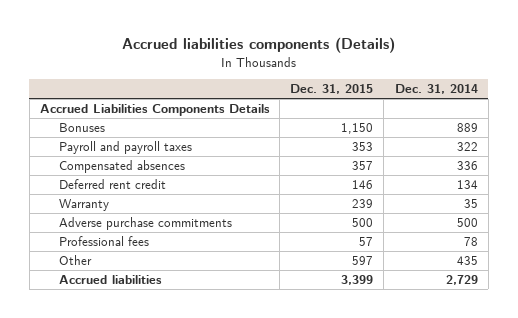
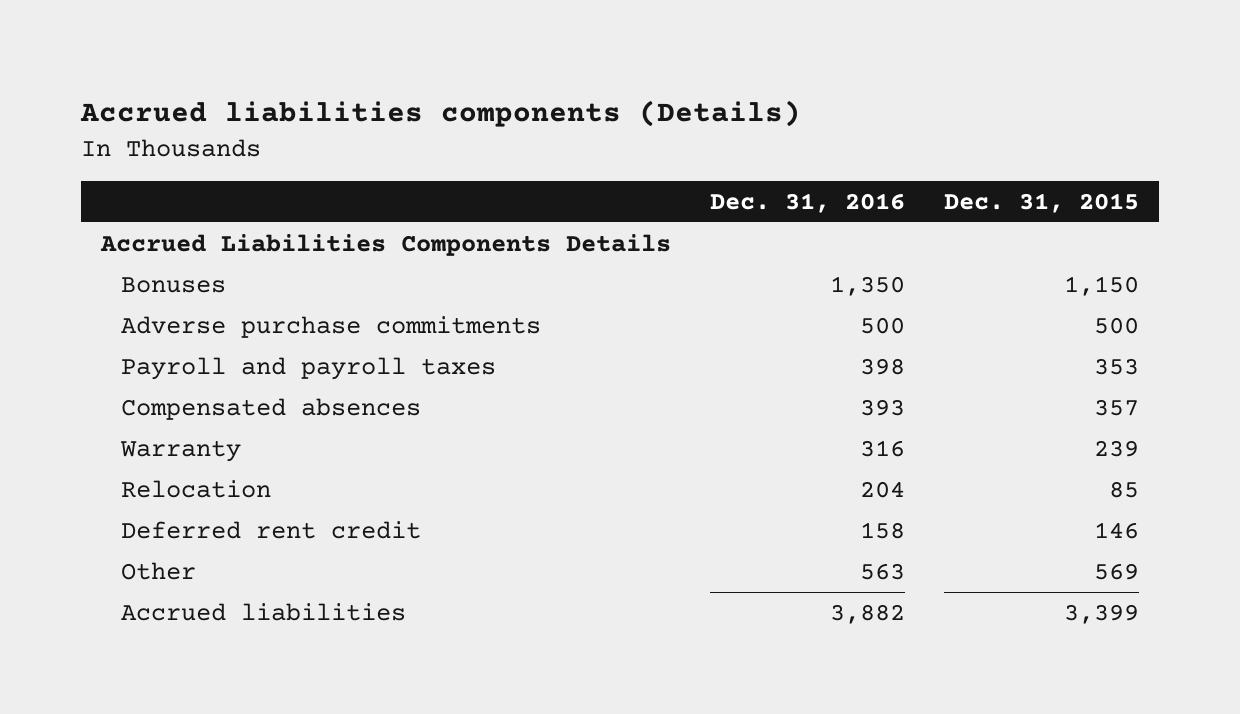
[394,84,478,95] Dec. 31, 2014 -> none
none -> [710,193,906,214] Dec. 31, 2016
[58,216,232,230] Adverse purchase commitments -> [120,315,541,338] Adverse purchase commitments
[58,235,149,246] Professional fees -> none
none -> [120,479,271,498] Relocation
[58,178,166,189] Deferred rent credit -> [120,520,421,539] Deferred rent credit
[352,255,374,265] 597 -> [1094,562,1140,580] 569

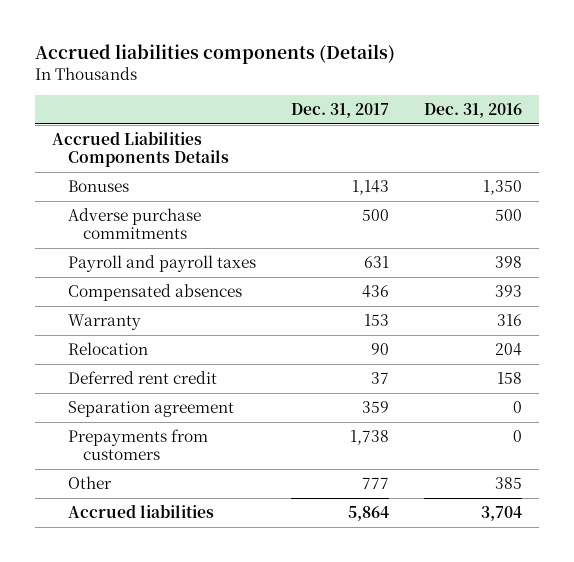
[944,193,1140,214] Dec. 31, 2015 -> none
none -> [290,103,389,119] Dec. 31, 2017
none -> [67,401,234,418] Separation agreement
none -> [67,429,208,460] Prepayments from customers
[860,562,906,580] 563 -> [494,477,522,490] 385
[830,603,906,624] 3,882 -> [480,506,522,522] 3,704

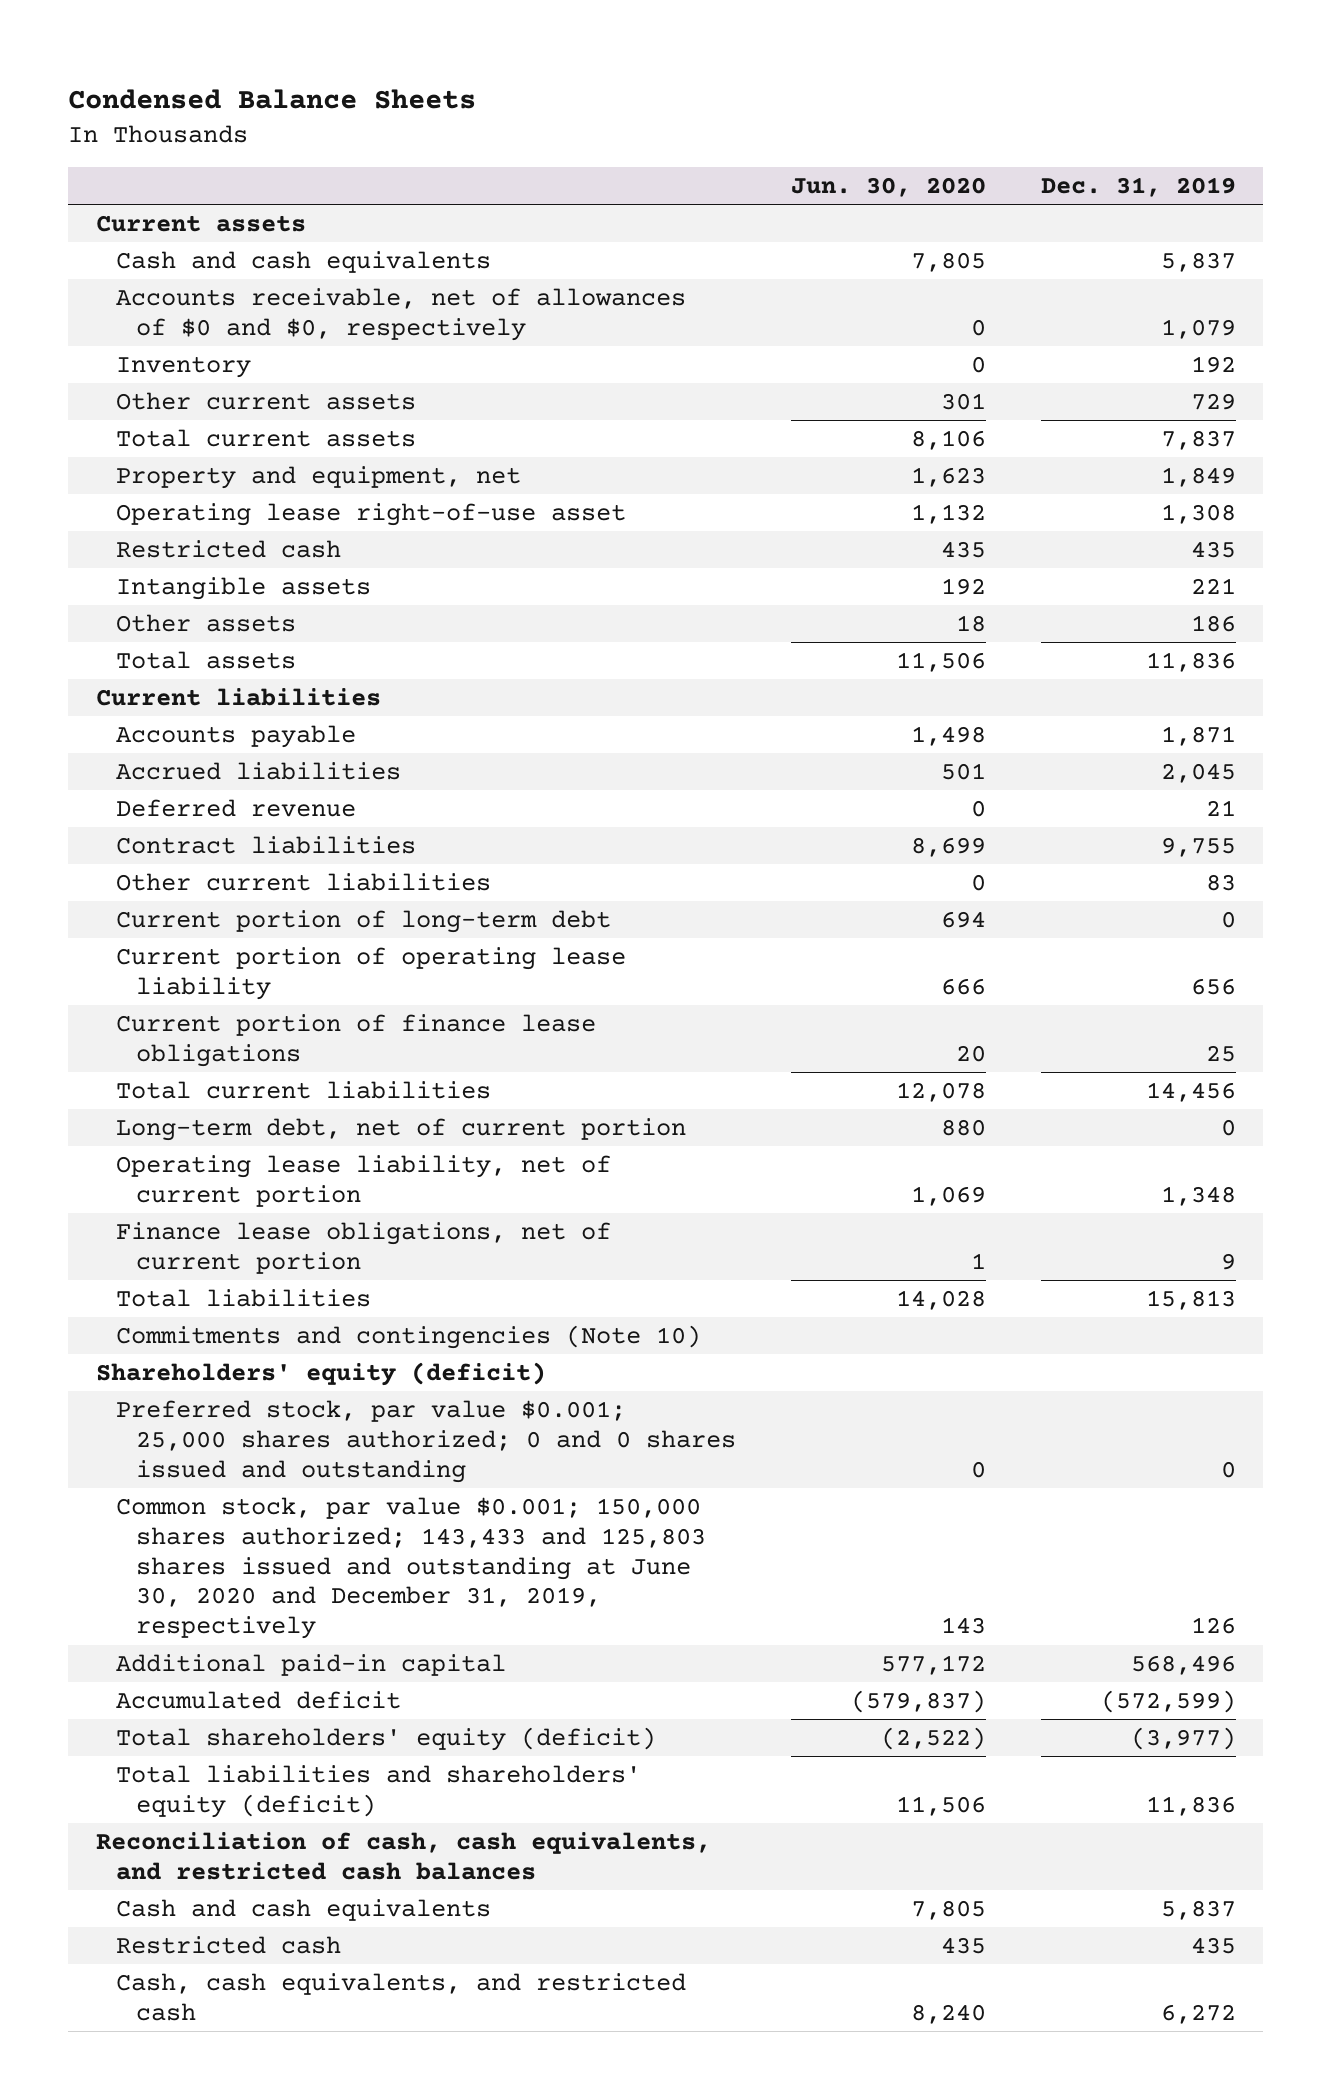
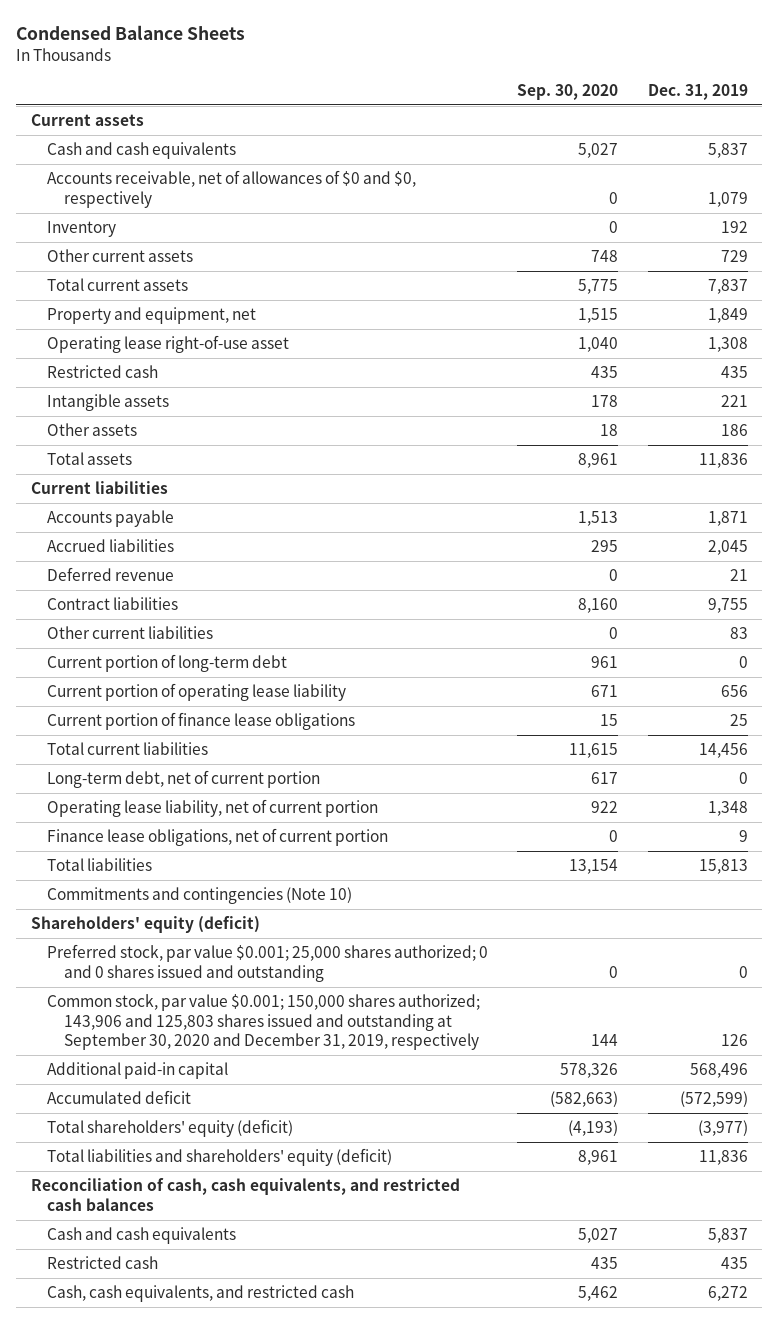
[790,176,986,197] Jun. 30, 2020 -> none
none -> [517,84,619,101] Sep. 30, 2020
[115,1496,706,1640] Common stock, par value $0.001; 150,000 shares authorized; 143,433 and 125,803 shares issued and outstanding at June 30, 2020 and December 31, 2019, respectively -> [47,994,481,1051] Common stock, par value $0.001; 150,000 shares authorized; 143,906 and 125,803 shares issued and outstanding at September 30, 2020 and December 31, 2019, respectively

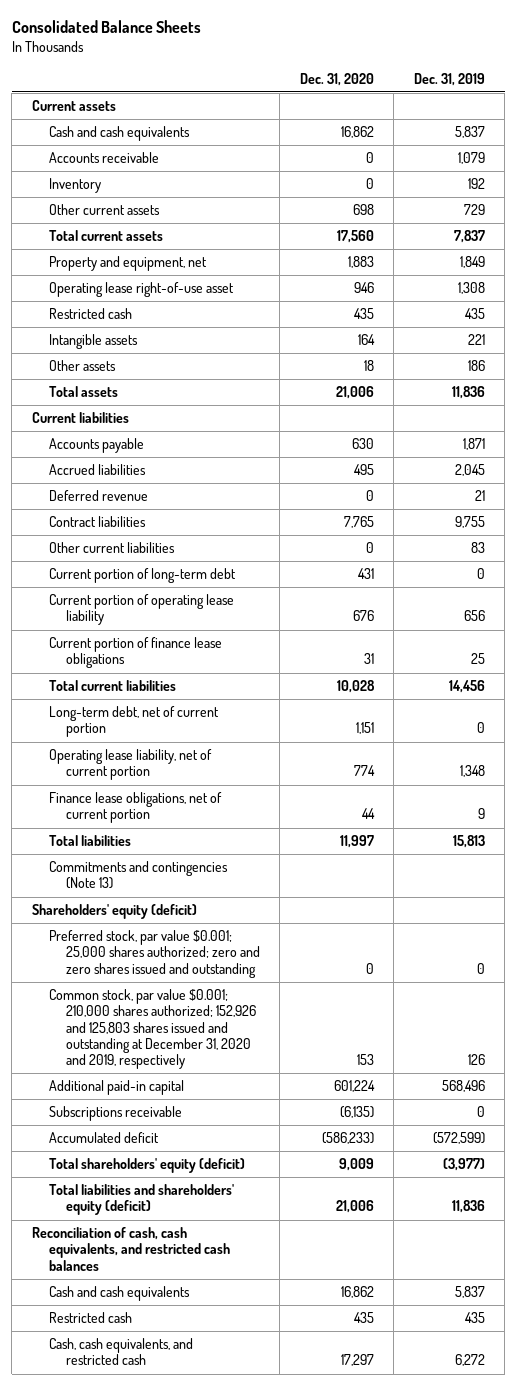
[15,24,245,40] Condensed Balance Sheets -> [11,20,201,34] Consolidated Balance Sheets
[517,84,619,101] Sep. 30, 2020 -> none
none -> [299,72,374,86] Dec. 31, 2020
[47,170,417,208] Accounts receivable, net of allowances of $0 and $0, respectively -> [48,152,159,164] Accounts receivable
[47,887,353,905] Commitments and contingencies (Note 10) -> [48,861,228,890] Commitments and contingencies (Note 13)
[47,944,489,982] Preferred stock, par value $0.001; 25,000 shares authorized; 0 and 0 shares issued and outstanding -> [48,930,260,978] Preferred stock, par value $0.001; 25,000 shares authorized; zero and zero shares issued and outstanding
[47,994,481,1051] Common stock, par value $0.001; 150,000 shares authorized; 143,906 and 125,803 shares issued and outstanding at September 30, 2020 and December 31, 2019, respectively -> [48,989,256,1070] Common stock, par value $0.001; 210,000 shares authorized; 152,926 and 125,803 shares issued and outstanding at December 31, 2020 and 2019, respectively
none -> [48,1106,182,1122] Subscriptions receivable

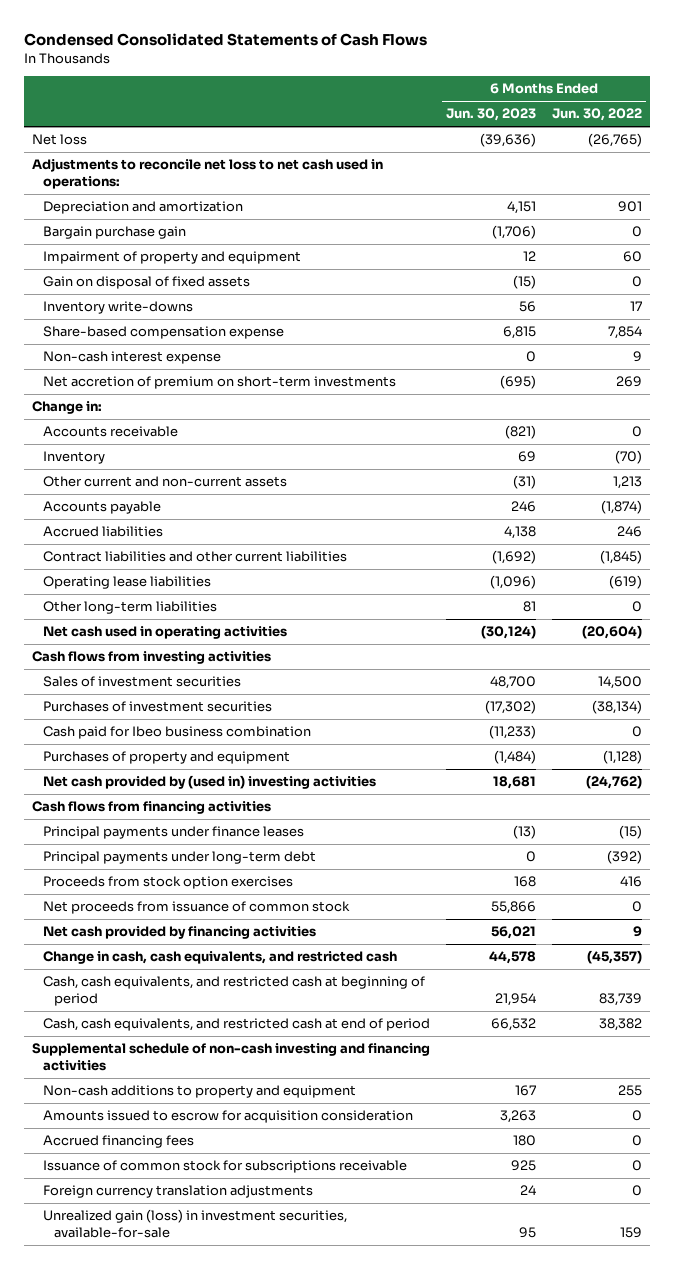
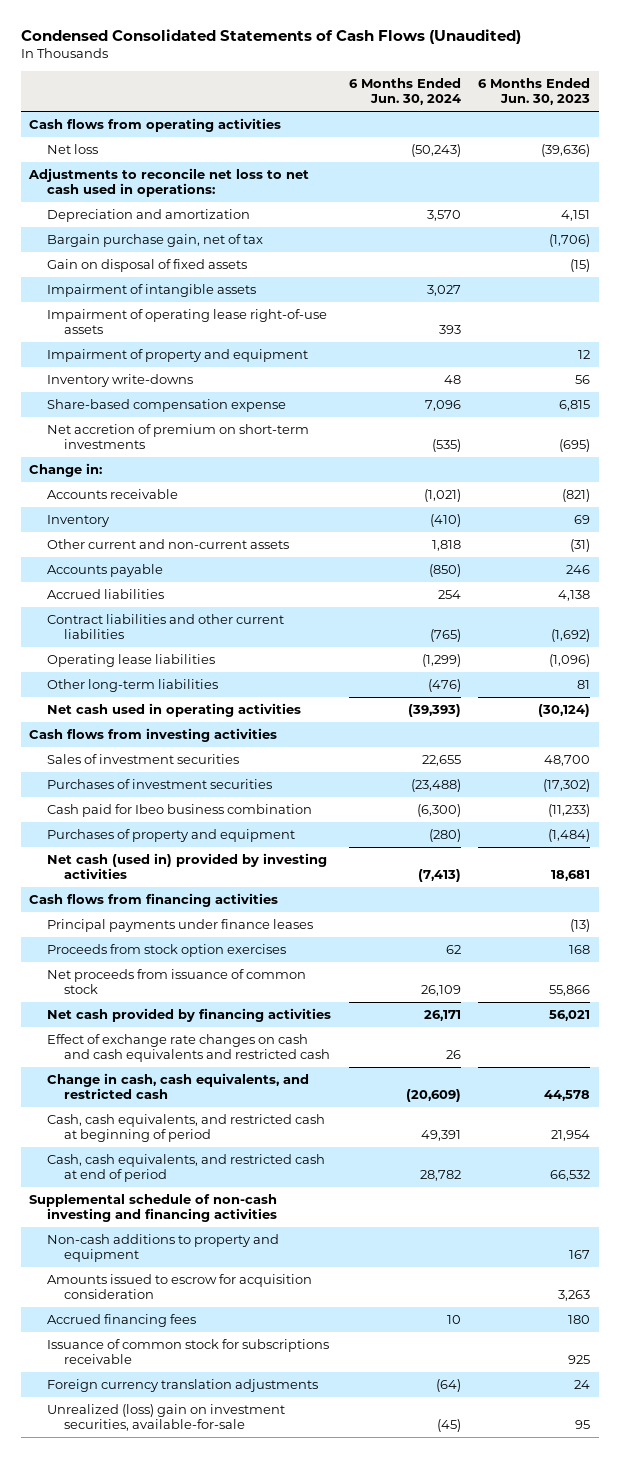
[24,32,428,46] Condensed Consolidated Statements of Cash Flows -> [20,28,521,44] Condensed Consolidated Statements of Cash Flows (Unaudited)
[552,108,643,122] Jun. 30, 2022 -> none
none -> [348,77,461,106] 6 Months Ended Jun. 30, 2024
none -> [29,118,282,133] Cash flows from operating activities
[43,226,187,240] Bargain purchase gain -> [46,234,263,248] Bargain purchase gain, net of tax
none -> [46,284,256,298] Impairment of intangible assets
none -> [46,309,327,335] Impairment of operating lease right-of-use assets
[43,251,302,265] Impairment of property and equipment -> [46,349,308,363] Impairment of property and equipment
[43,351,222,365] Non-cash interest expense -> none
[43,775,377,790] Net cash provided by (used in) investing activities -> [46,853,327,880] Net cash (used in) provided by investing activities
[43,851,317,865] Principal payments under long-term debt -> none
none -> [46,1034,331,1063] Effect of exchange rate changes on cash and cash equivalents and restricted cash
[43,1209,348,1238] Unrealized gain (loss) in investment securities, available-for-sale -> [46,1404,285,1432] Unrealized (loss) gain on investment securities, available-for-sale

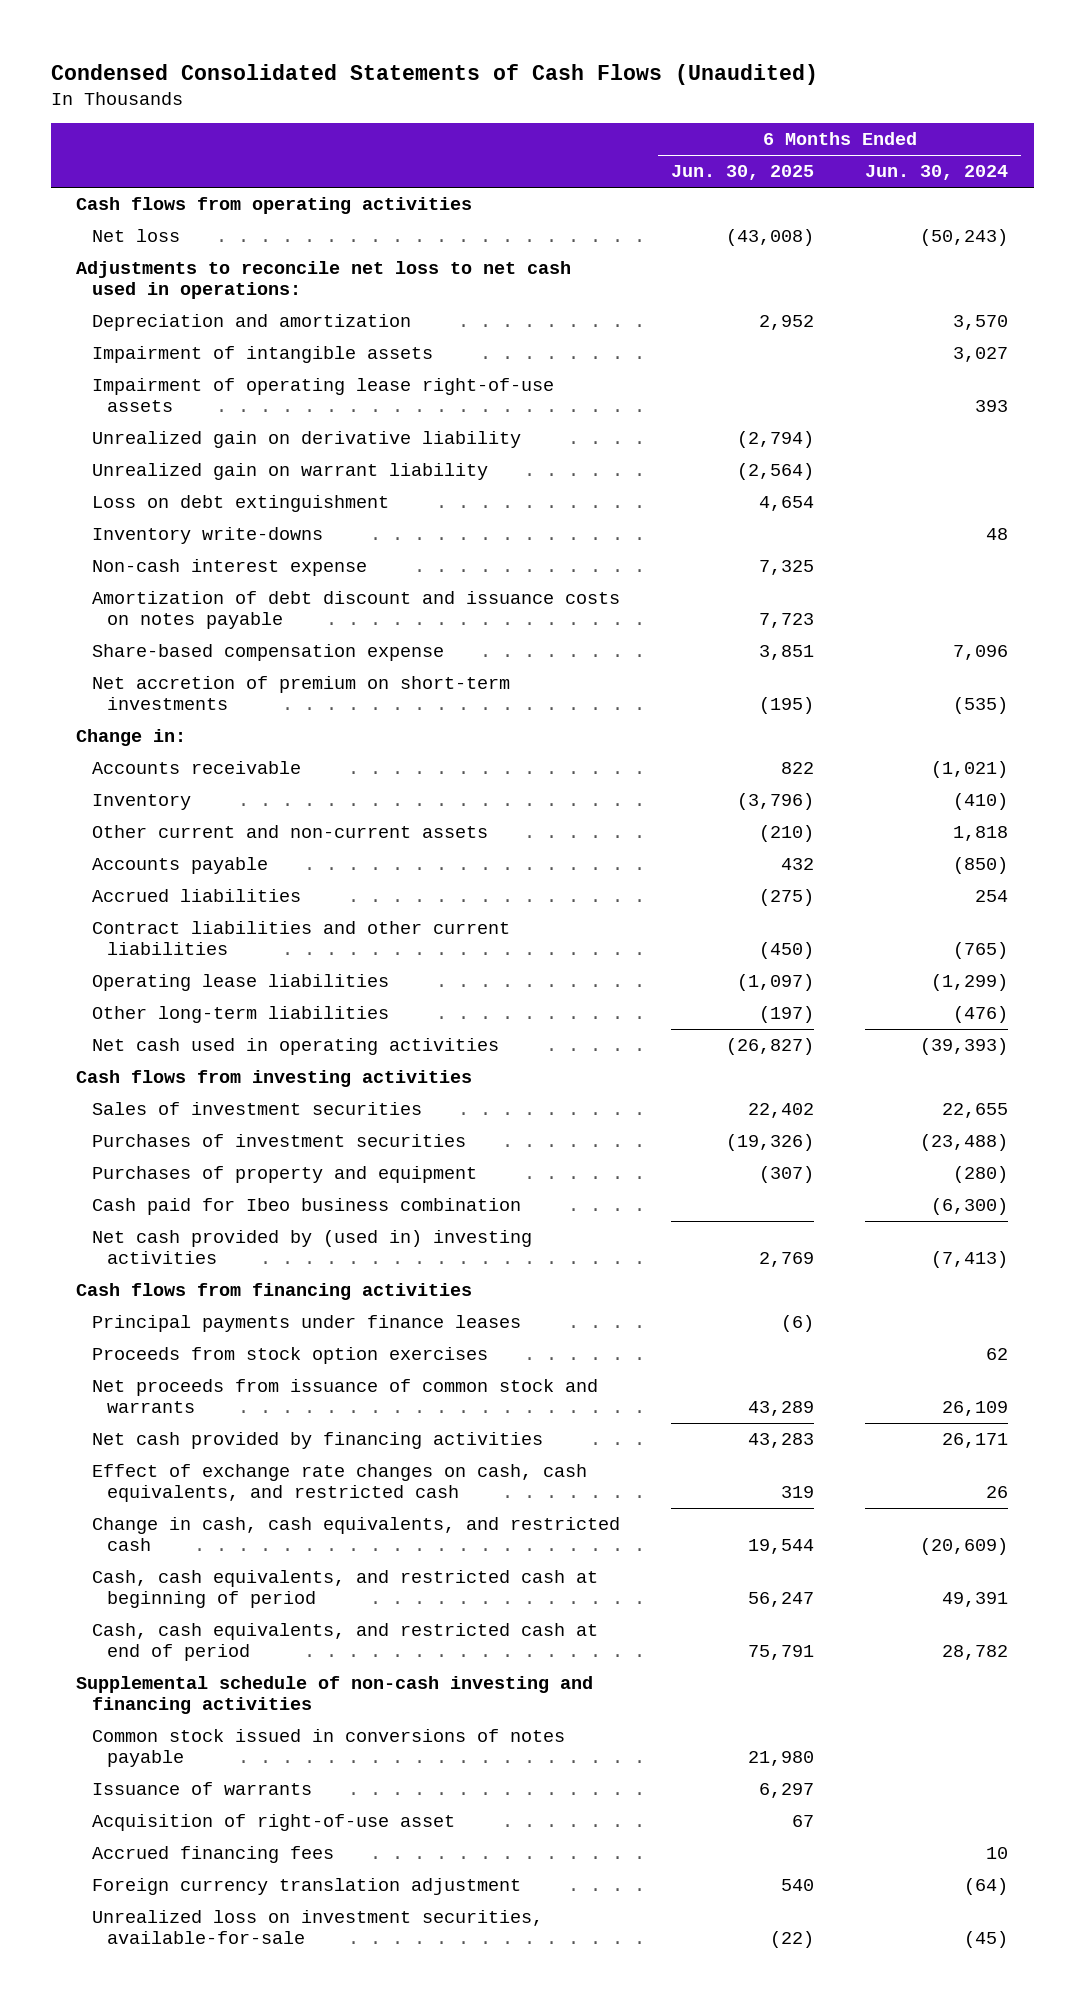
[478,77,591,106] 6 Months Ended Jun. 30, 2023 -> none
none -> [670,165,814,181] Jun. 30, 2025
[46,234,263,248] Bargain purchase gain, net of tax -> none
[46,259,247,273] Gain on disposal of fixed assets -> none
[46,349,308,363] Impairment of property and equipment -> none
none -> [91,431,521,449] Unrealized gain on derivative liability
none -> [91,463,488,481] Unrealized gain on warrant liability
none -> [91,495,389,513] Loss on debt extinguishment
none -> [91,559,367,577] Non-cash interest expense
none -> [91,591,620,630] Amortization of debt discount and issuance costs on notes payable
[46,804,312,818] Cash paid for Ibeo business combination -> [91,1198,521,1216] Cash paid for Ibeo business combination
[46,853,327,880] Net cash (used in) provided by investing activities -> [91,1230,532,1265] Net cash provided by (used in) investing activities
[46,969,306,995] Net proceeds from issuance of common stock -> [91,1379,598,1414] Net proceeds from issuance of common stock and warrants
[46,1034,331,1063] Effect of exchange rate changes on cash and cash equivalents and restricted cash -> [91,1464,587,1503] Effect of exchange rate changes on cash, cash equivalents, and restricted cash
[46,1234,279,1263] Non-cash additions to property and equipment -> none
[46,1274,312,1300] Amounts issued to escrow for acquisition consideration -> none
none -> [91,1729,565,1768] Common stock issued in conversions of notes payable
none -> [91,1782,312,1796] Issuance of warrants
none -> [91,1814,455,1832] Acquisition of right-of-use asset
[46,1339,329,1365] Issuance of common stock for subscriptions receivable -> none
[46,1379,318,1393] Foreign currency translation adjustments -> [91,1878,521,1896] Foreign currency translation adjustment
[46,1404,285,1432] Unrealized (loss) gain on investment securities, available-for-sale -> [91,1910,543,1945] Unrealized loss on investment securities, available-for-sale

